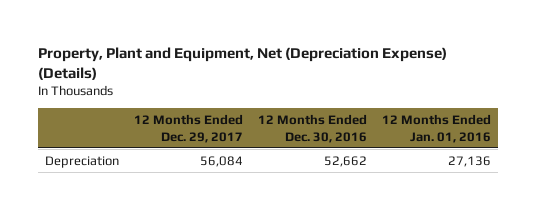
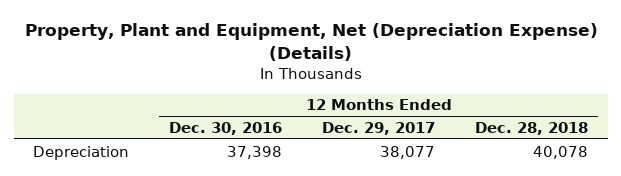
[381,114,491,143] 12 Months Ended Jan. 01, 2016 -> none
none -> [474,121,588,135] Dec. 28, 2018
[199,155,243,167] 56,084 -> [380,145,436,159] 38,077
[323,155,367,167] 52,662 -> [227,145,283,159] 37,398

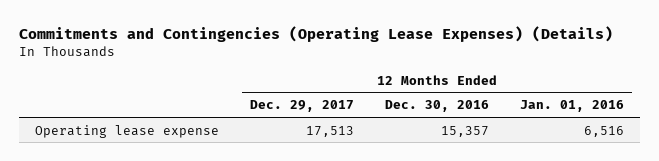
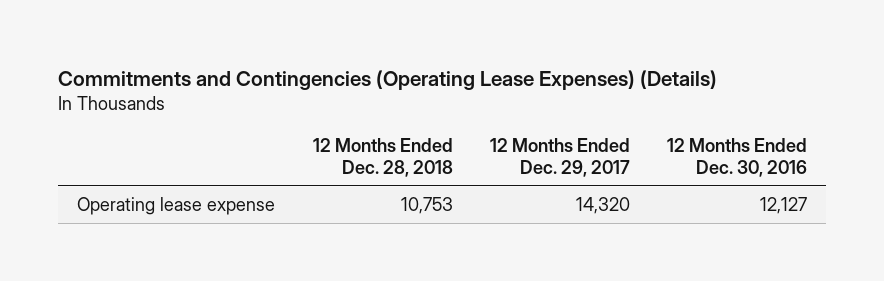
[520,100,625,113] Jan. 01, 2016 -> none
none -> [312,138,453,178] 12 Months Ended Dec. 28, 2018
[305,125,354,137] 17,513 -> [575,197,630,215] 14,320
[440,125,489,137] 15,357 -> [760,197,808,215] 12,127

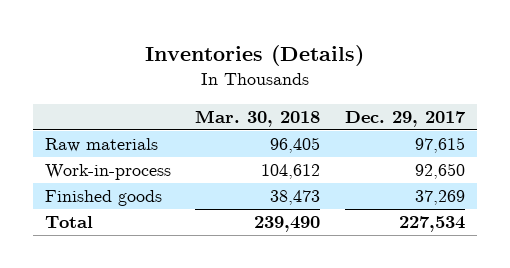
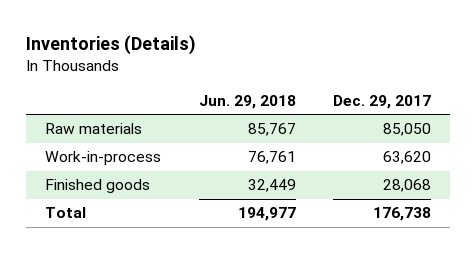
[195,109,321,127] Mar. 30, 2018 -> none
none -> [198,95,296,110] Jun. 29, 2018
[414,137,465,154] 97,615 -> [383,123,432,137] 85,050
[414,163,465,180] 92,650 -> [383,151,432,165] 63,620
[414,190,465,206] 37,269 -> [383,179,432,193] 28,068
[398,216,465,233] 227,534 -> [373,207,432,222] 176,738

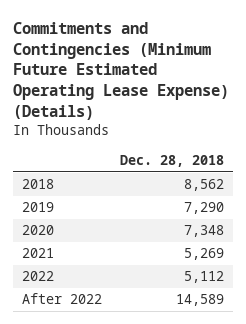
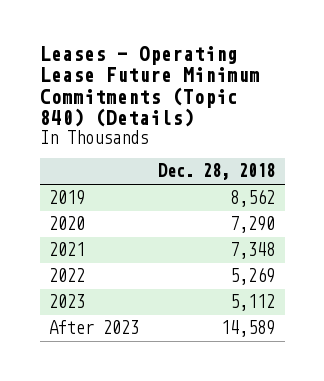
[12,21,229,121] Commitments and Contingencies (Minimum Future Estimated Operating Lease Expense) (Details) -> [39,45,260,128] Leases - Operating Lease Future Minimum Commitments (Topic 840) (Details)
[21,179,54,190] 2018 -> none
[184,202,225,215] 7,290 -> [230,189,276,208] 8,562
[184,225,225,238] 7,348 -> [230,216,276,234] 7,290
[184,248,225,261] 5,269 -> [230,242,276,260] 7,348
[184,271,225,284] 5,112 -> [230,267,276,286] 5,269
none -> [49,294,86,309] 2023
[21,293,102,305] After 2022 -> [49,320,140,335] After 2023

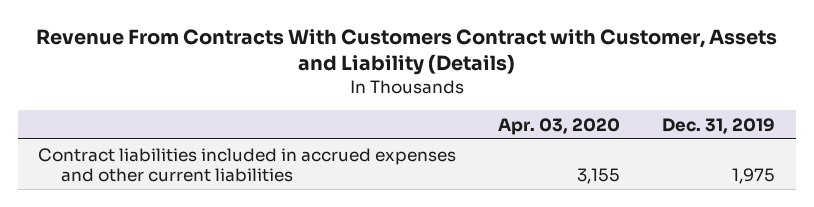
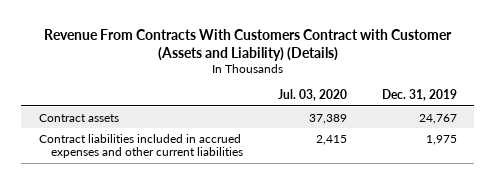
[35,28,777,76] Revenue From Contracts With Customers Contract with Customer, Assets and Liability (Details) -> [43,28,452,61] Revenue From Contracts With Customers Contract with Customer (Assets and Liability) (Details)
[498,117,621,135] Apr. 03, 2020 -> none
none -> [277,89,347,102] Jul. 03, 2020
none -> [38,113,119,122] Contract assets

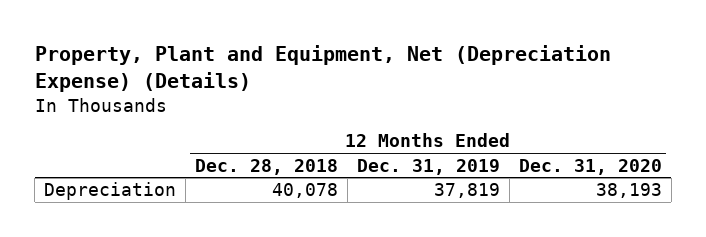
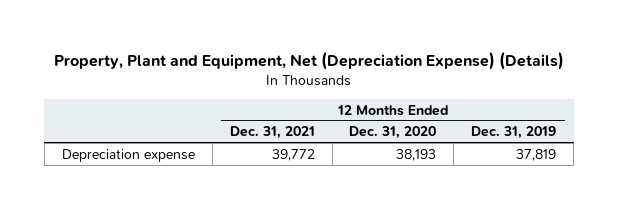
[194,158,338,175] Dec. 28, 2018 -> none
none -> [229,126,315,140] Dec. 31, 2021
[43,182,176,201] Depreciation -> [61,148,195,162] Depreciation expense

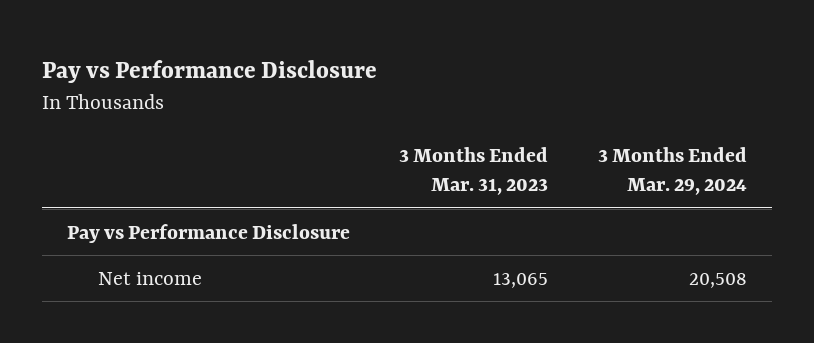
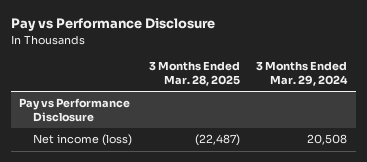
[399,146,549,196] 3 Months Ended Mar. 31, 2023 -> none
none -> [148,61,240,87] 3 Months Ended Mar. 28, 2025
[98,271,203,285] Net income -> [33,134,133,147] Net income (loss)

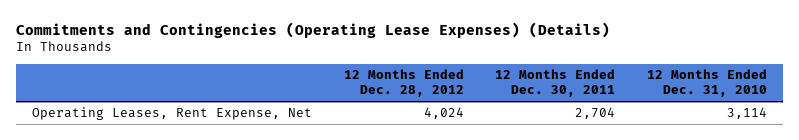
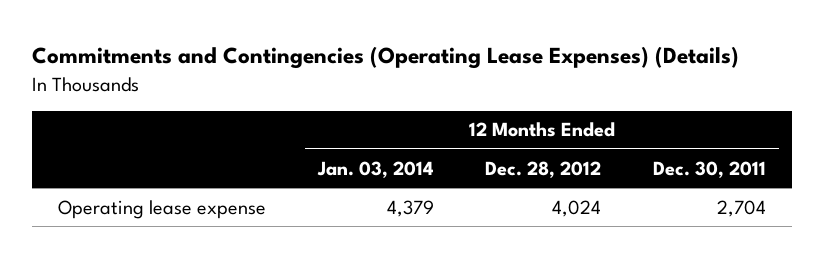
[647,68,768,98] 12 Months Ended Dec. 31, 2010 -> none
none -> [316,160,434,178] Jan. 03, 2014
[31,107,312,121] Operating Leases, Rent Expense, Net -> [58,199,267,219] Operating lease expense

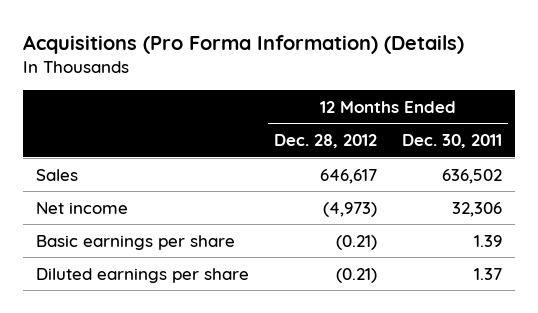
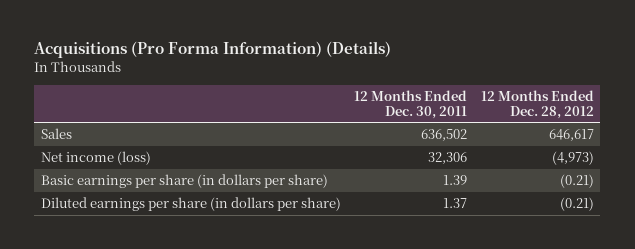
[35,201,128,214] Net income -> [41,151,152,166] Net income (loss)
[35,234,235,250] Basic earnings per share -> [41,174,329,189] Basic earnings per share (in dollars per share)
[35,267,249,283] Diluted earnings per share -> [41,197,342,212] Diluted earnings per share (in dollars per share)

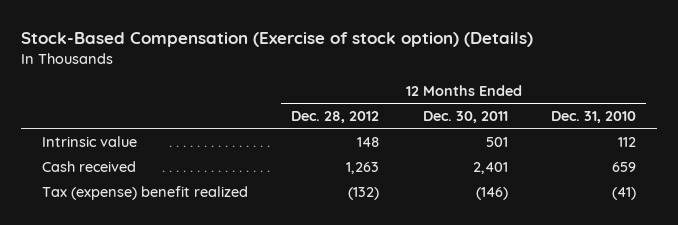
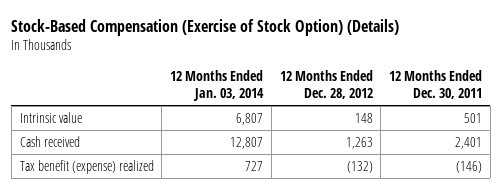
[20,31,533,47] Stock-Based Compensation (Exercise of stock option) (Details) -> [11,19,400,37] Stock-Based Compensation (Exercise of Stock Option) (Details)
[550,110,636,123] Dec. 31, 2010 -> none
none -> [170,69,265,101] 12 Months Ended Jan. 03, 2014
[42,185,249,200] Tax (expense) benefit realized -> [19,159,154,174] Tax benefit (expense) realized

